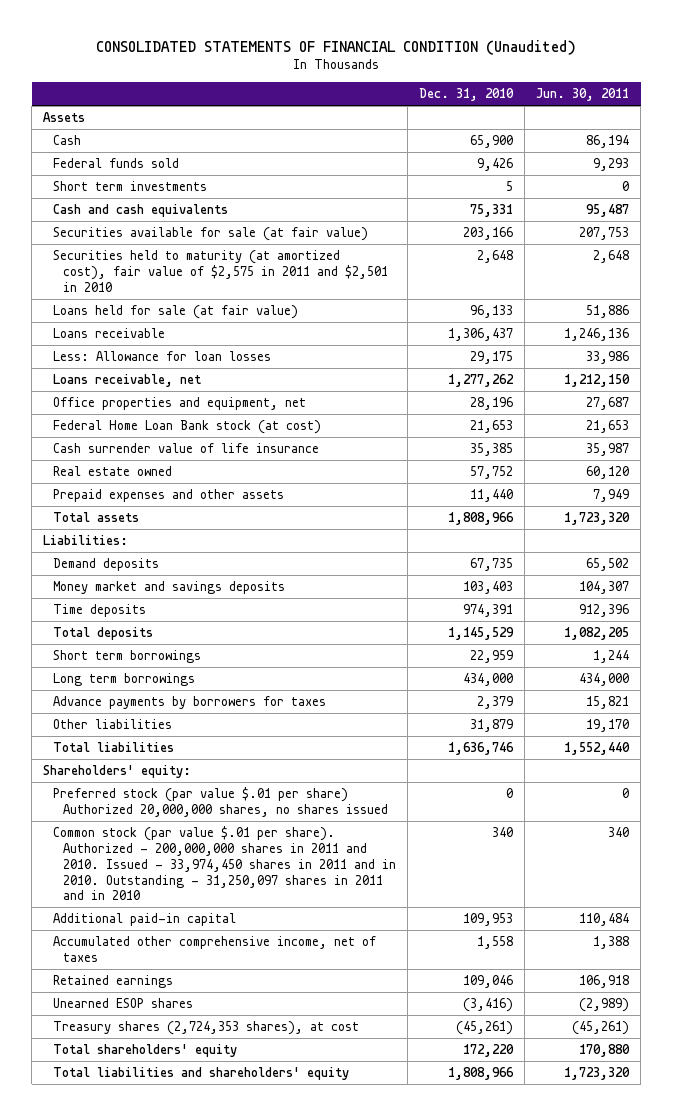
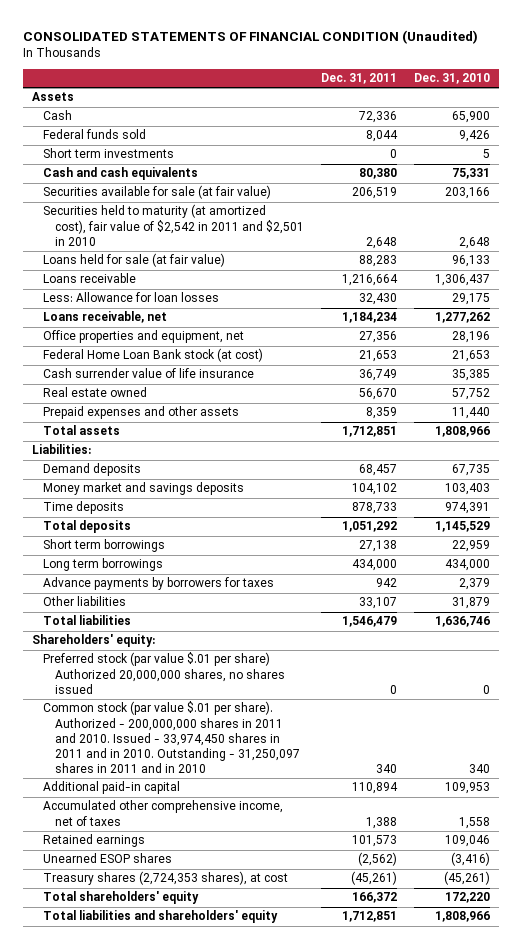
[536,88,630,102] Jun. 30, 2011 -> none
none -> [321,73,398,85] Dec. 31, 2011
[53,249,389,292] Securities held to maturity (at amortized cost), fair value of $2,575 in 2011 and $2,501 in 2010 -> [43,204,304,246] Securities held to maturity (at amortized cost), fair value of $2,542 in 2011 and $2,501 in 2010

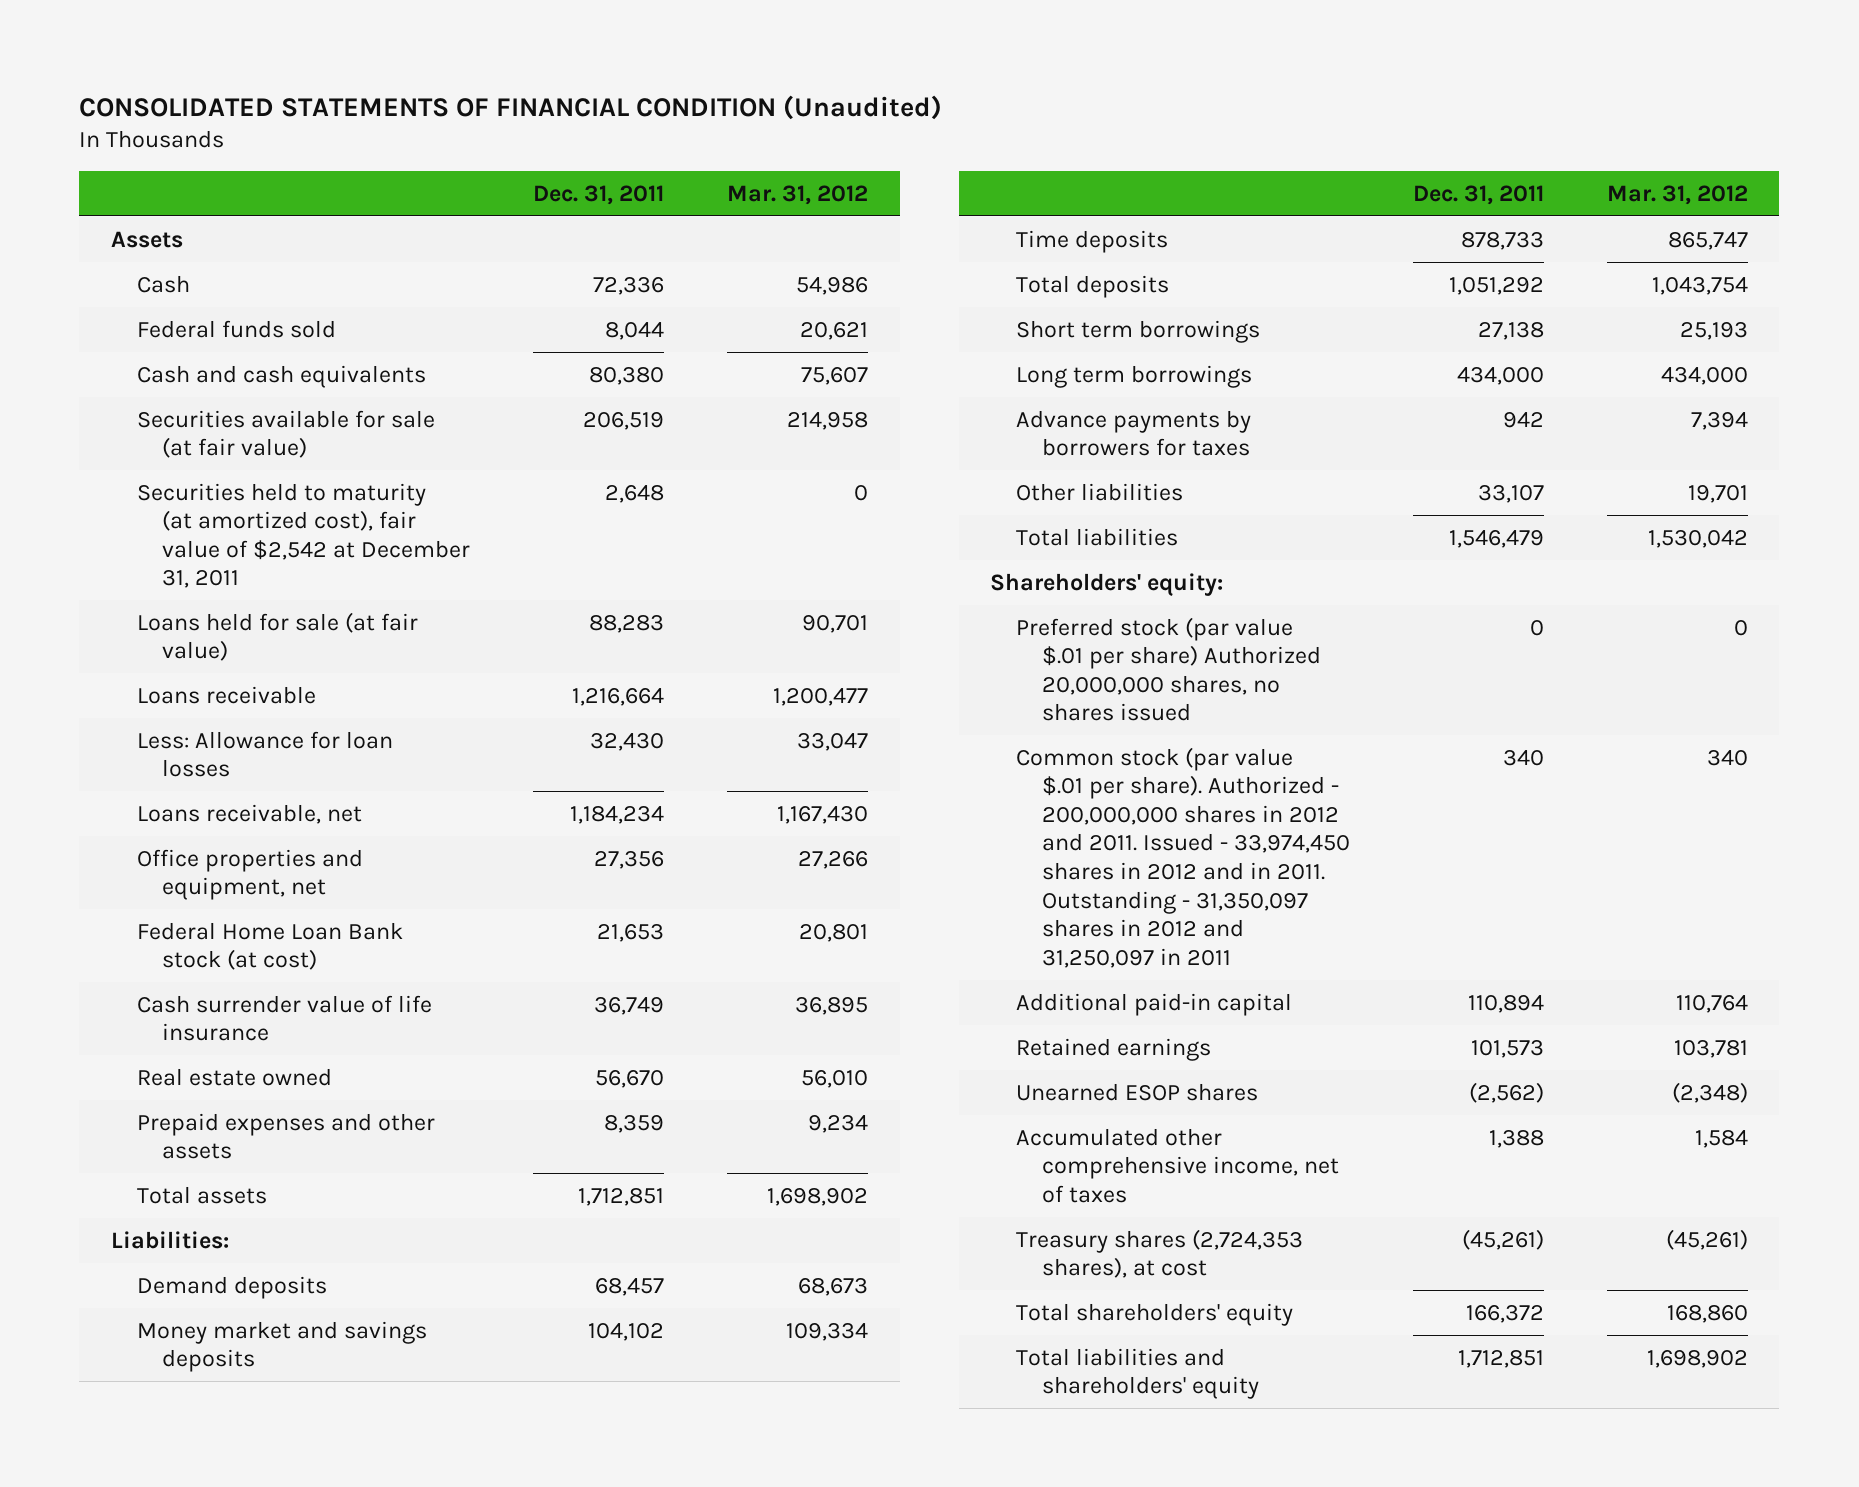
[414,73,491,85] Dec. 31, 2010 -> none
none -> [727,184,869,205] Mar. 31, 2012
[43,148,175,159] Short term investments -> none
[43,204,304,246] Securities held to maturity (at amortized cost), fair value of $2,542 in 2011 and $2,501 in 2010 -> [136,482,471,589] Securities held to maturity (at amortized cost), fair value of $2,542 at December 31, 2011
[43,701,300,773] Common stock (par value $.01 per share). Authorized - 200,000,000 shares in 2011 and 2010. Issued - 33,974,450 shares in 2011 and in 2010. Outstanding - 31,250,097 shares in 2011 and in 2010 -> [1015,746,1350,968] Common stock (par value $.01 per share). Authorized - 200,000,000 shares in 2012 and 2011. Issued - 33,974,450 shares in 2012 and in 2011. Outstanding - 31,350,097 shares in 2012 and 31,250,097 in 2011
[43,800,284,826] Accumulated other comprehensive income, net of taxes -> [1015,1127,1339,1203] Accumulated other comprehensive income, net of taxes

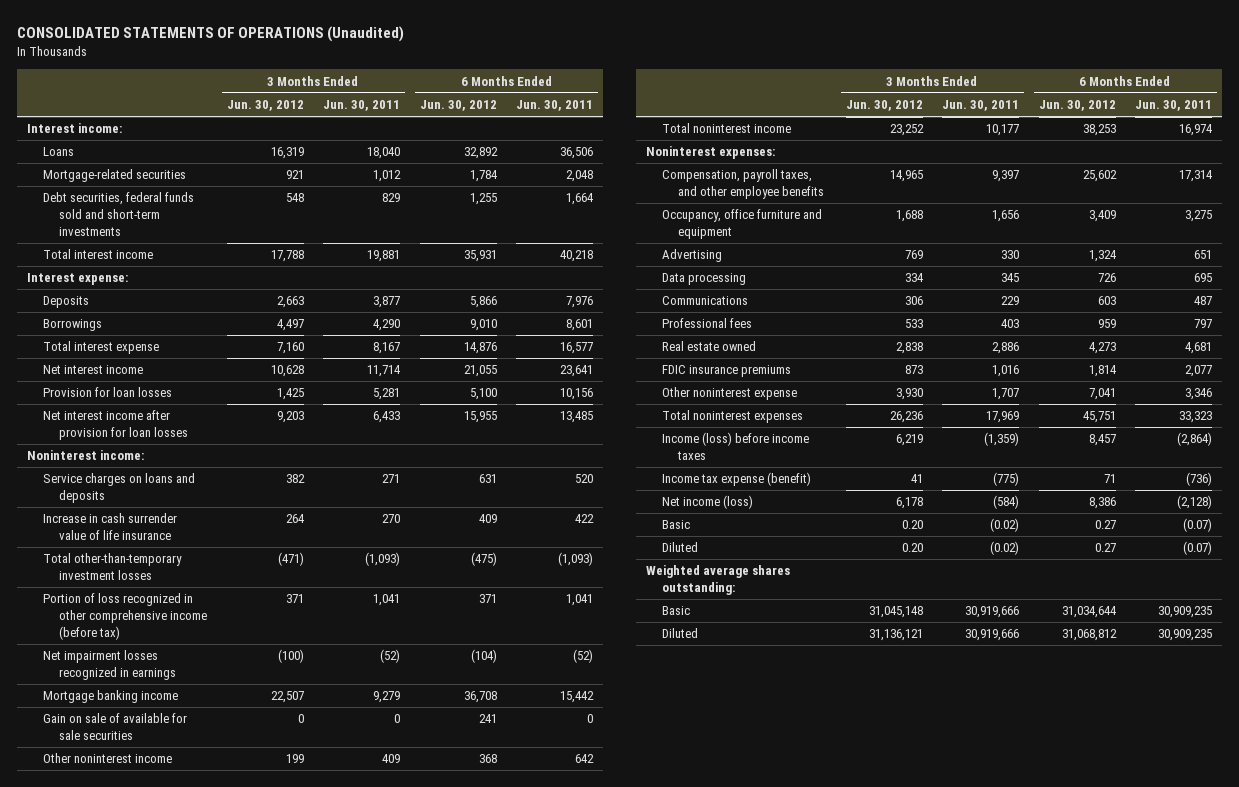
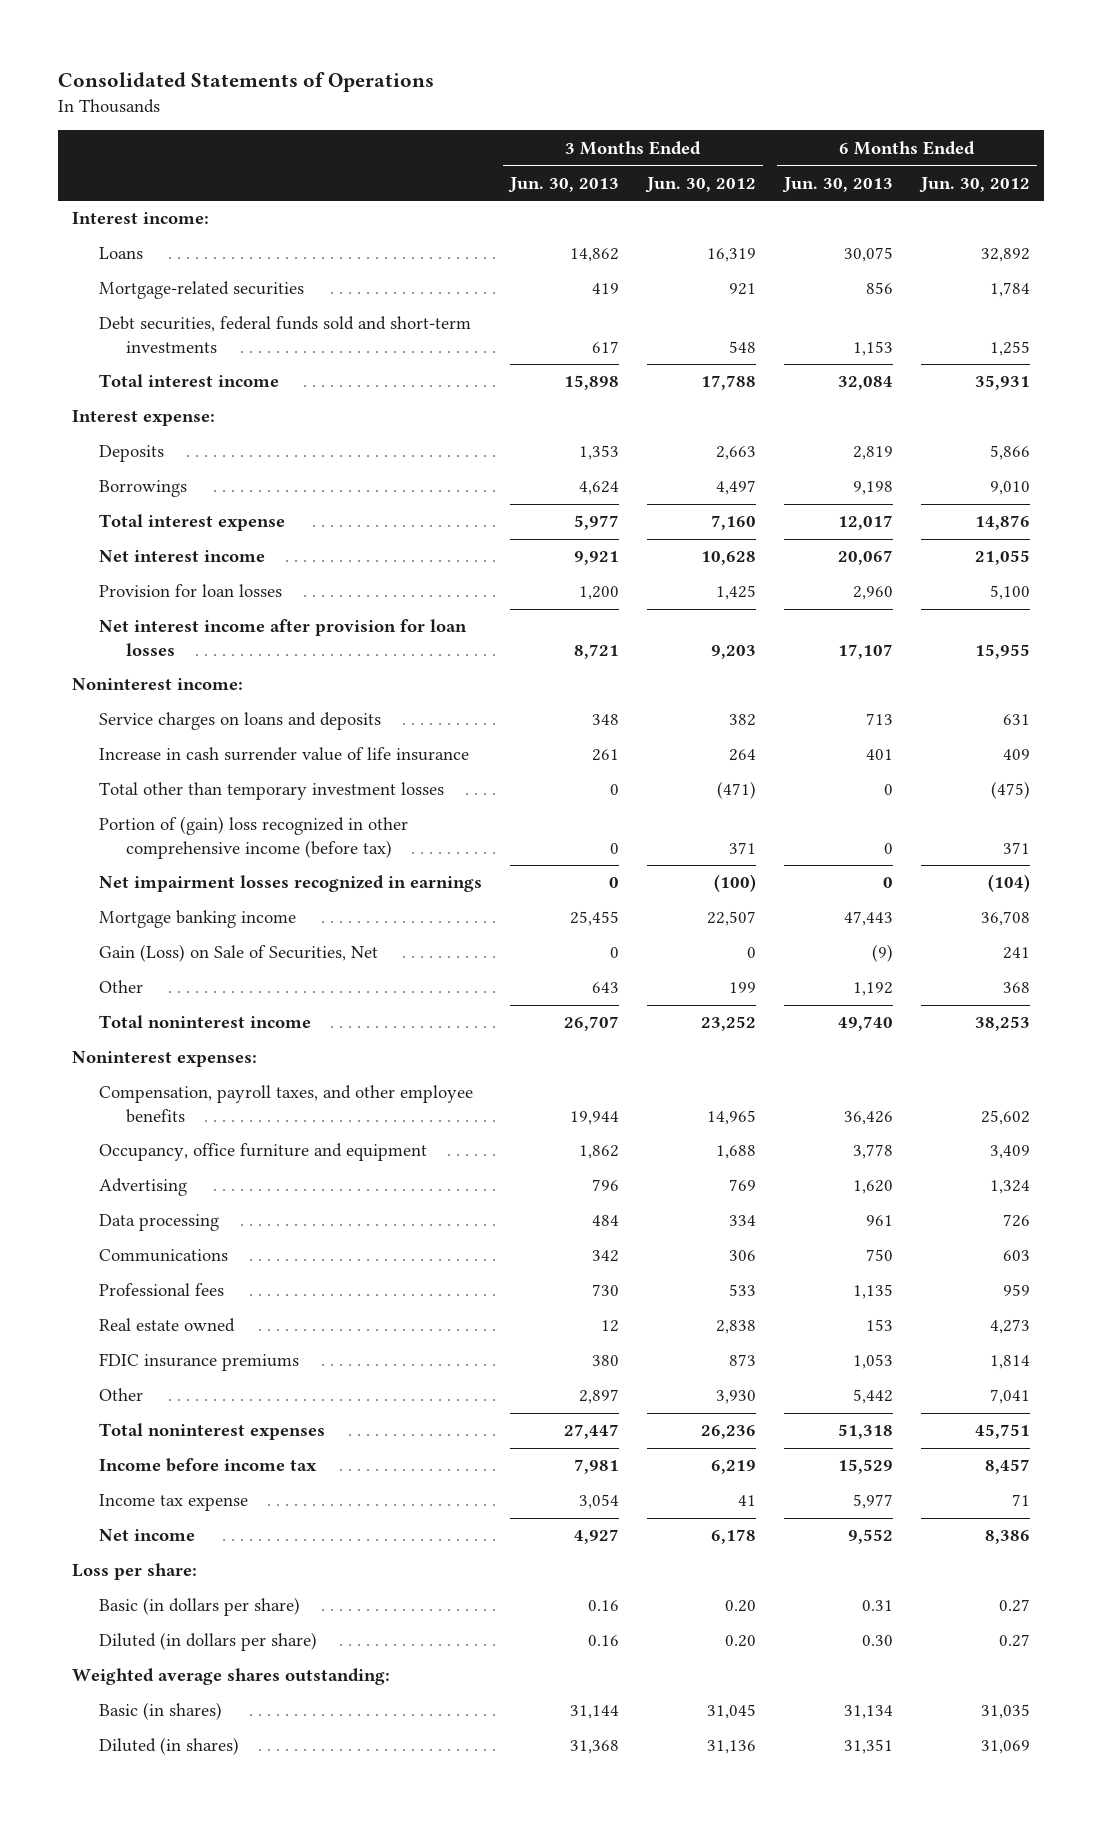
[17,25,405,42] CONSOLIDATED STATEMENTS OF OPERATIONS (Unaudited) -> [58,71,435,92] Consolidated Statements of Operations
[323,100,401,112] Jun. 30, 2011 -> none
[516,100,594,112] Jun. 30, 2011 -> none
none -> [508,176,620,193] Jun. 30, 2013
none -> [782,176,894,193] Jun. 30, 2013
[43,553,183,581] Total other-than-temporary investment losses -> [99,782,445,801] Total other than temporary investment losses
[43,593,208,641] Portion of loss recognized in other comprehensive income (before tax) -> [99,816,409,859] Portion of (gain) loss recognized in other comprehensive income (before tax)
[43,713,188,741] Gain on sale of available for sale securities -> [99,944,379,963] Gain (Loss) on Sale of Securities, Net
[43,753,173,764] Other noninterest income -> [99,980,144,994] Other
[662,387,798,401] Other noninterest expense -> [99,1388,144,1402] Other
[662,432,810,461] Income (loss) before income taxes -> [99,1458,318,1473] Income before income tax
[662,472,812,487] Income tax expense (benefit) -> [99,1494,249,1512] Income tax expense
[662,495,754,510] Net income (loss) -> [99,1529,196,1542] Net income
none -> [72,1563,198,1581] Loss per share:
[662,520,691,530] Basic -> [99,1597,301,1617] Basic (in dollars per share)
[662,542,699,553] Diluted -> [99,1632,318,1652] Diluted (in dollars per share)
[662,606,691,616] Basic -> [99,1702,223,1721] Basic (in shares)
[868,606,923,619] 31,045,148 -> [707,1704,757,1720] 31,045
[1061,606,1117,619] 31,034,644 -> [981,1704,1031,1720] 31,035
[662,628,699,639] Diluted -> [99,1737,240,1756] Diluted (in shares)
[868,629,923,642] 31,136,121 -> [707,1740,757,1755] 31,136
[1061,629,1117,642] 31,068,812 -> [981,1740,1031,1755] 31,069

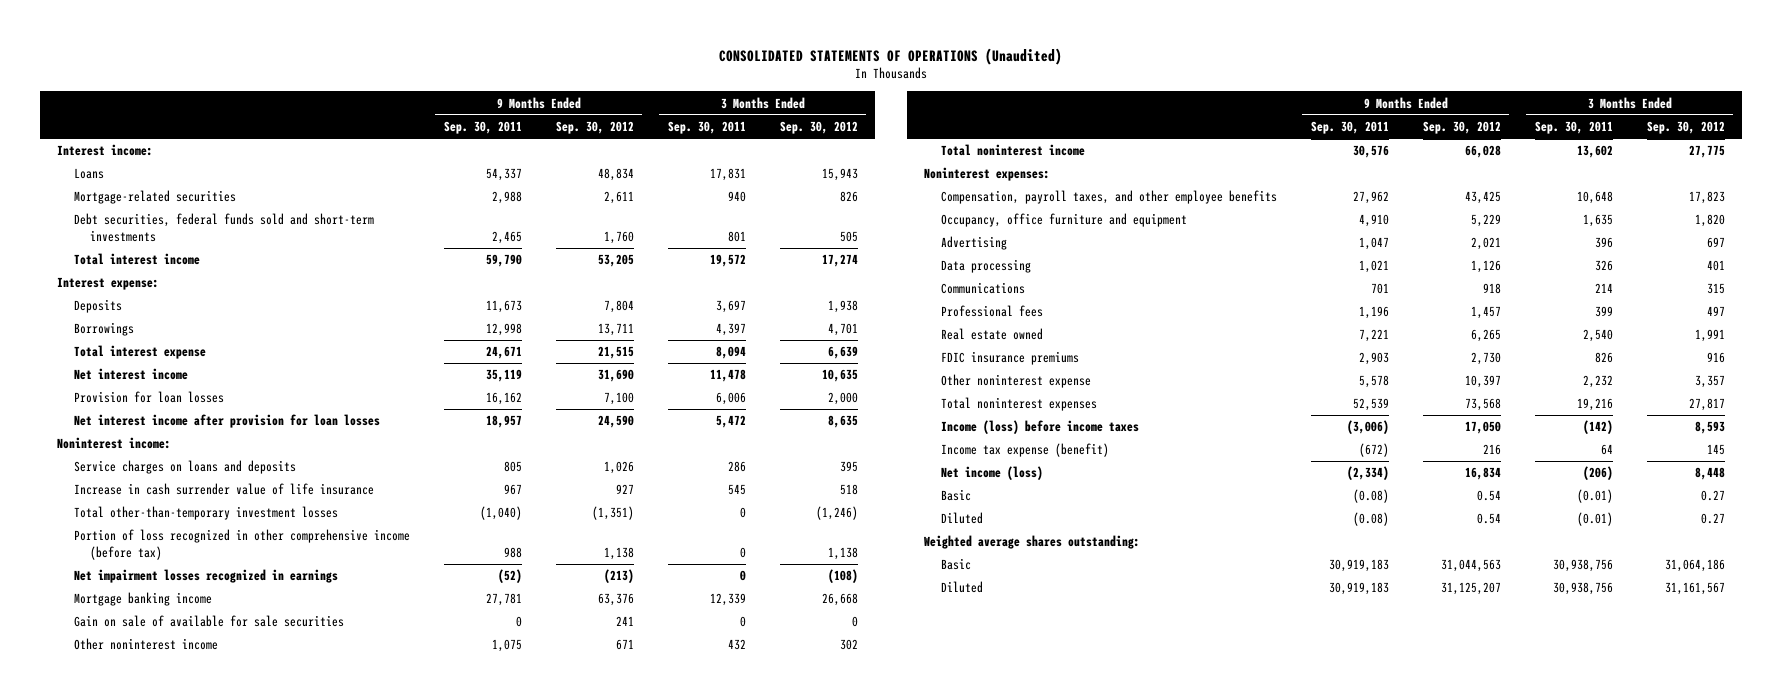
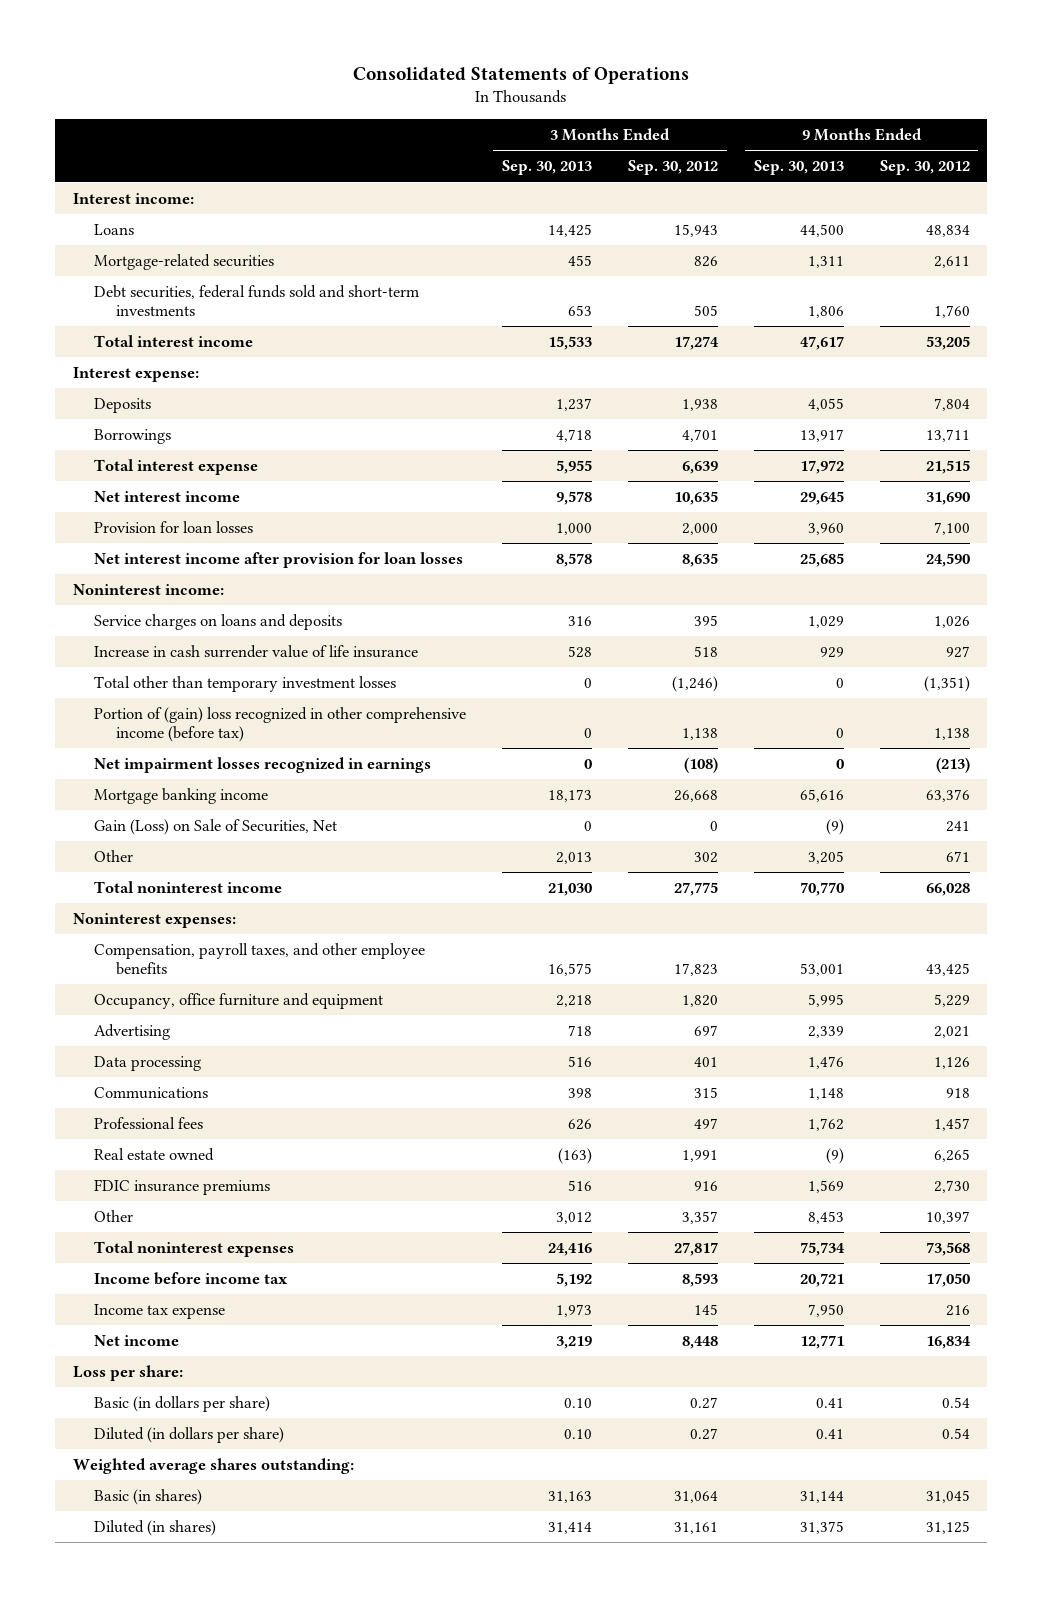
[719,47,1063,65] CONSOLIDATED STATEMENTS OF OPERATIONS (Unaudited) -> [353,67,690,85] Consolidated Statements of Operations
[443,120,522,134] Sep. 30, 2011 -> none
[667,120,746,134] Sep. 30, 2011 -> none
none -> [502,160,593,176] Sep. 30, 2013
none -> [753,160,844,176] Sep. 30, 2013
[73,506,338,521] Total other-than-temporary investment losses -> [94,676,397,693] Total other than temporary investment losses
[73,529,410,560] Portion of loss recognized in other comprehensive income (before tax) -> [94,707,467,742] Portion of (gain) loss recognized in other comprehensive income (before tax)
[73,615,344,628] Gain on sale of available for sale securities -> [94,819,338,836] Gain (Loss) on Sale of Securities, Net
[73,638,218,651] Other noninterest income -> [94,850,134,863] Other
[940,374,1091,389] Other noninterest expense -> [94,1210,134,1223] Other
[940,420,1139,435] Income (loss) before income taxes -> [94,1272,289,1286] Income before income tax
[940,443,1109,458] Income tax expense (benefit) -> [94,1304,226,1320] Income tax expense
[940,466,1043,481] Net income (loss) -> [94,1335,180,1347] Net income
none -> [72,1365,183,1382] Loss per share:
[940,489,971,502] Basic -> [94,1396,271,1413] Basic (in dollars per share)
[940,512,983,525] Diluted -> [94,1427,285,1444] Diluted (in dollars per share)
[940,558,971,571] Basic -> [94,1489,203,1506] Basic (in shares)
[1440,559,1501,573] 31,044,563 -> [925,1490,970,1504] 31,045
[1664,559,1725,573] 31,064,186 -> [673,1491,718,1504] 31,064
[940,581,983,594] Diluted -> [94,1520,217,1537] Diluted (in shares)
[1440,582,1501,596] 31,125,207 -> [925,1521,970,1535] 31,125
[1664,582,1725,596] 31,161,567 -> [673,1522,718,1535] 31,161

